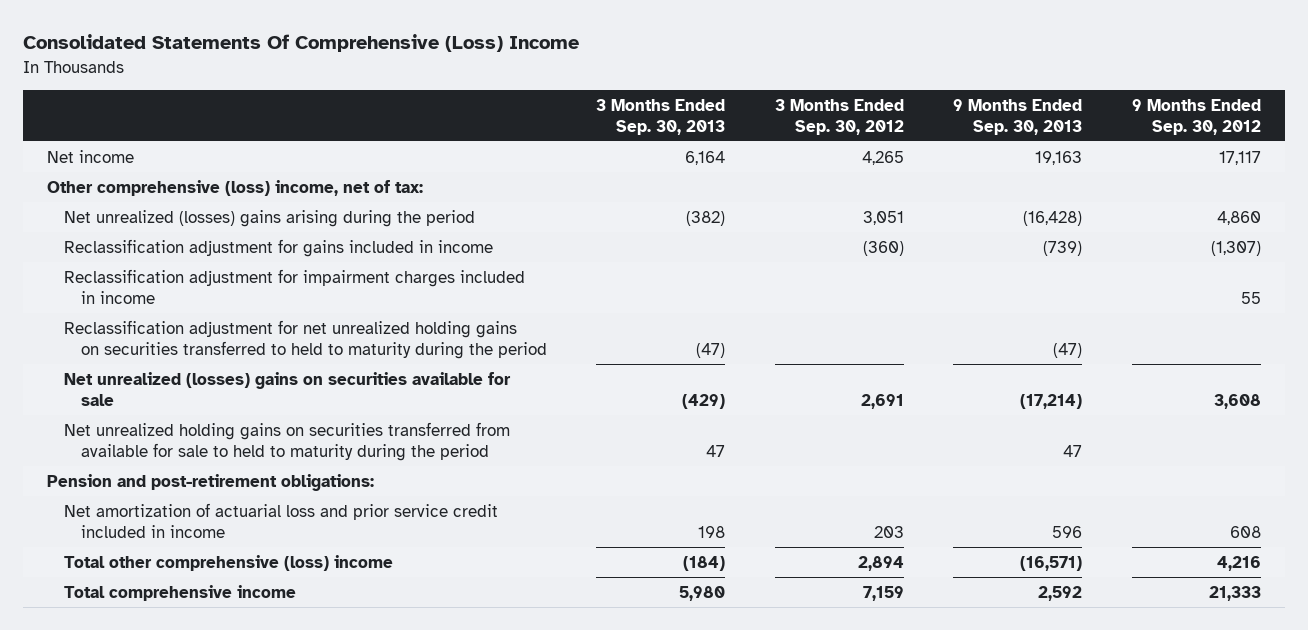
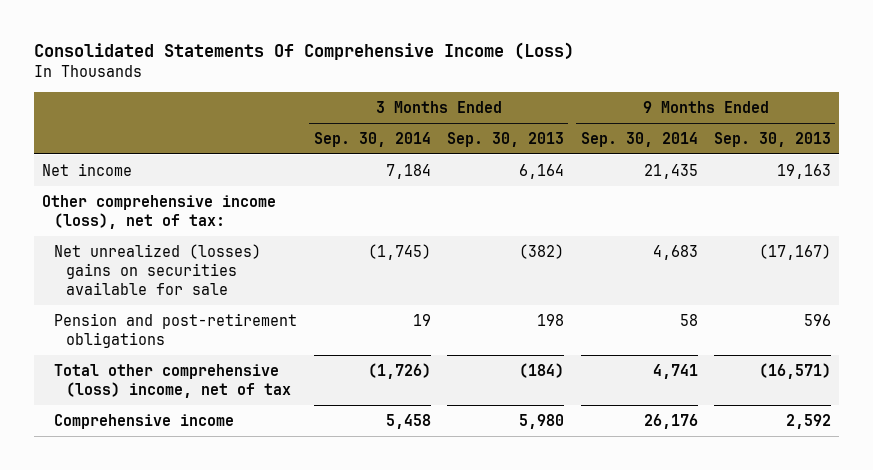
[22,34,579,53] Consolidated Statements Of Comprehensive (Loss) Income -> [34,42,575,61] Consolidated Statements Of Comprehensive Income (Loss)
[774,98,904,135] 3 Months Ended Sep. 30, 2012 -> none
[1131,98,1261,135] 9 Months Ended Sep. 30, 2012 -> none
none -> [313,131,431,147] Sep. 30, 2014
none -> [580,131,698,147] Sep. 30, 2014
[64,209,476,227] Net unrealized (losses) gains arising during the period -> none
[64,238,494,257] Reclassification adjustment for gains included in income -> none
[64,268,526,304] Reclassification adjustment for impairment charges included in income -> none
[64,319,547,359] Reclassification adjustment for net unrealized holding gains on securities transferred to held to maturity during the period -> none
[64,421,511,461] Net unrealized holding gains on securities transferred from available for sale to held to maturity during the period -> none
[47,473,375,491] Pension and post-retirement obligations: -> none
[47,179,424,196] Other comprehensive (loss) income, net of tax: -> [42,194,277,229] Other comprehensive income (loss), net of tax:
[682,393,726,409] (429) -> [519,243,565,259] (382)
[1020,393,1083,409] (17,214) -> [759,243,832,260] (17,167)
[64,502,499,538] Net amortization of actuarial loss and prior service credit included in income -> [54,312,298,348] Pension and post-retirement obligations
[64,554,394,571] Total other comprehensive (loss) income -> [54,363,291,398] Total other comprehensive (loss) income, net of tax
[64,584,297,601] Total comprehensive income -> [54,413,235,429] Comprehensive income

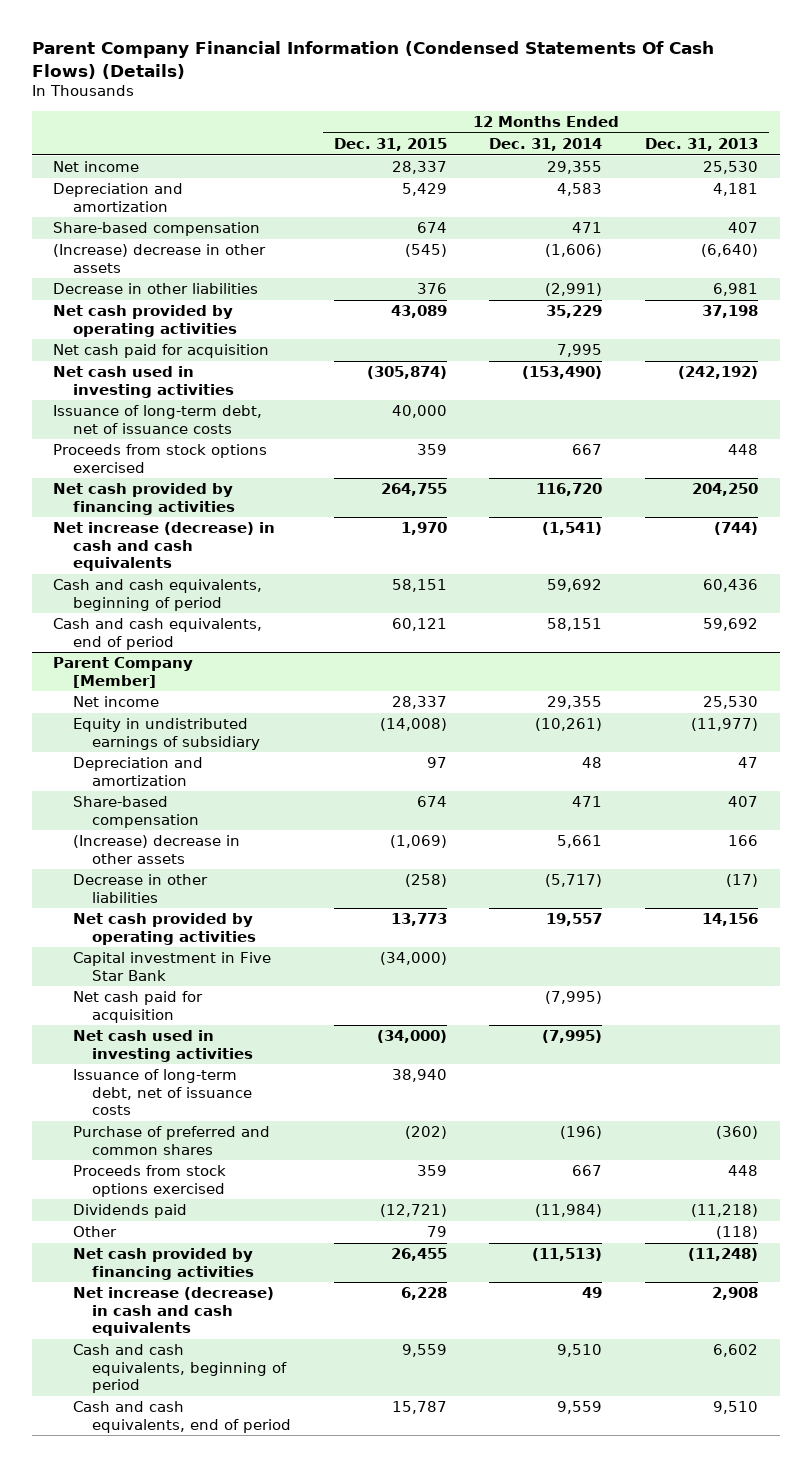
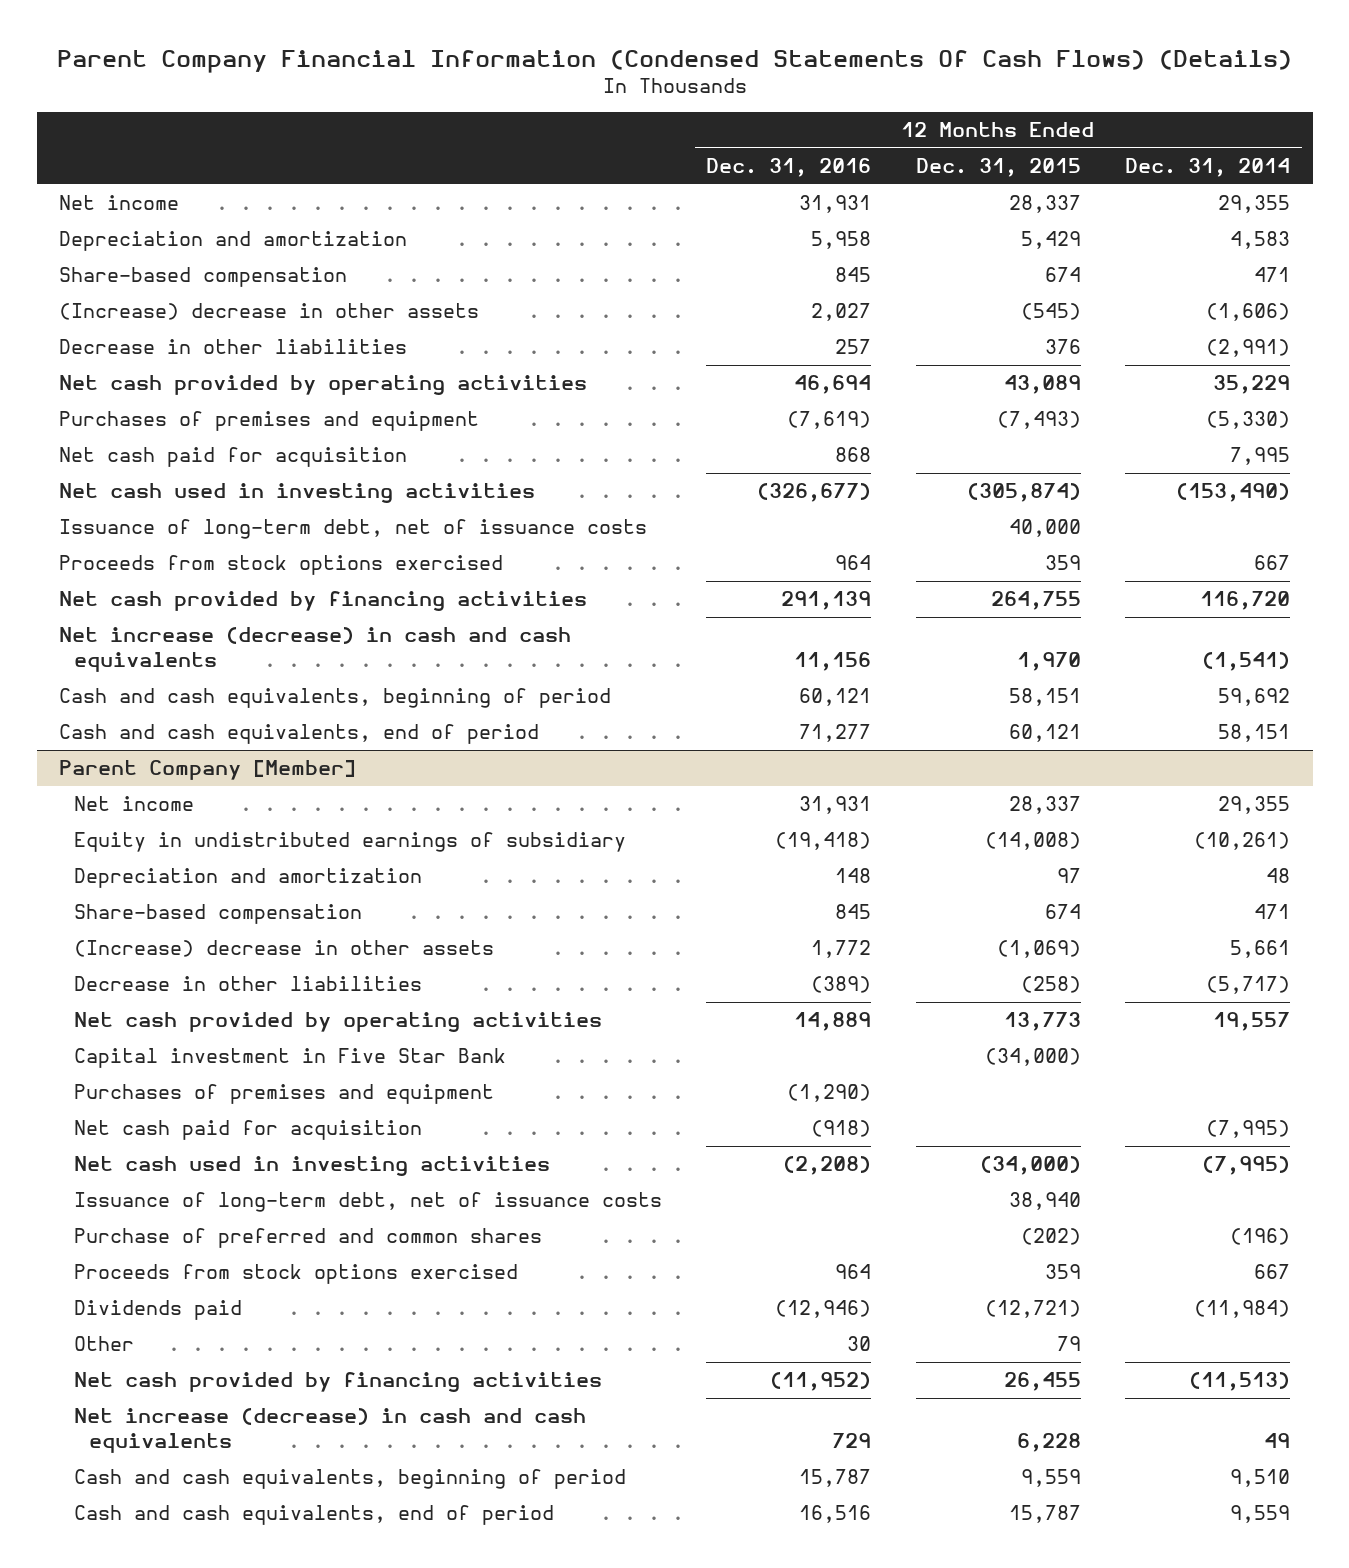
[645,137,759,151] Dec. 31, 2013 -> none
none -> [706,158,872,178] Dec. 31, 2016
none -> [58,411,479,432] Purchases of premises and equipment
none -> [73,1084,494,1105] Purchases of premises and equipment

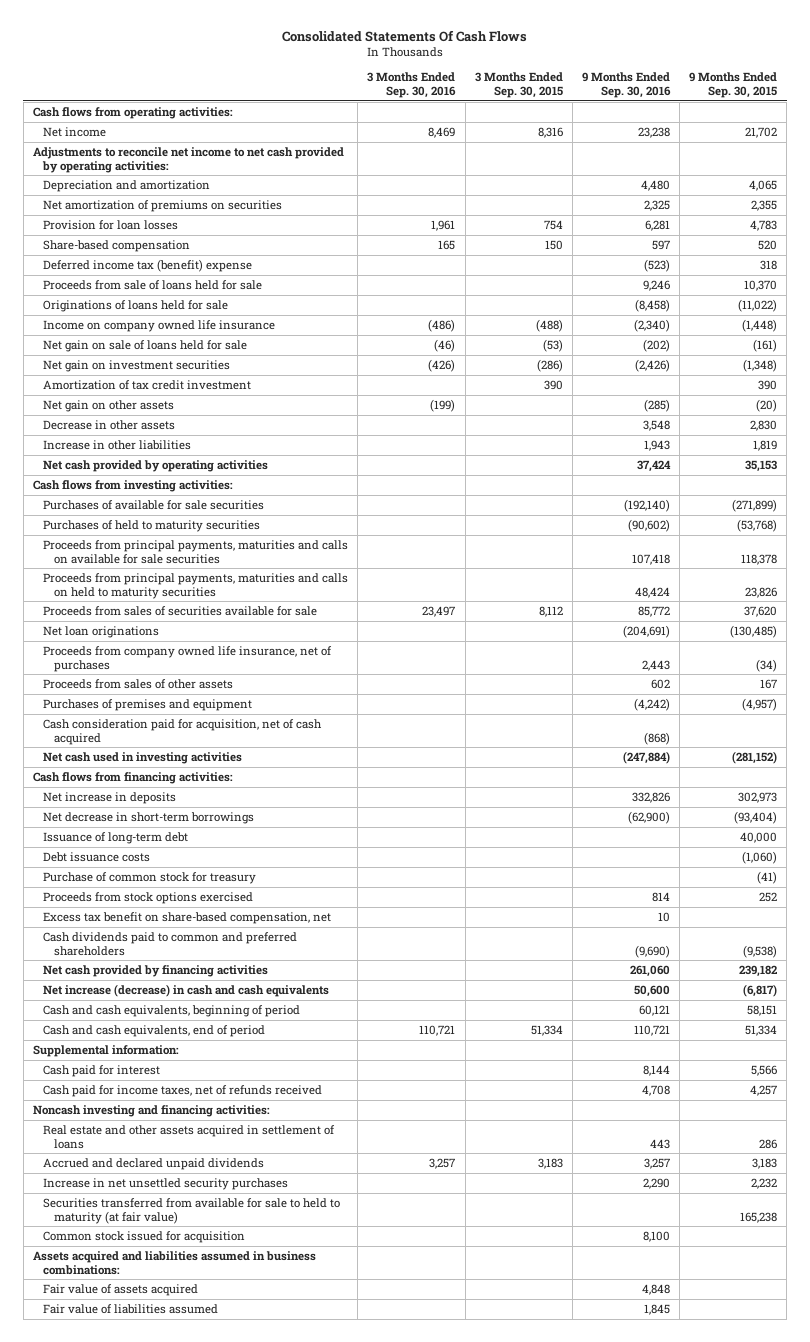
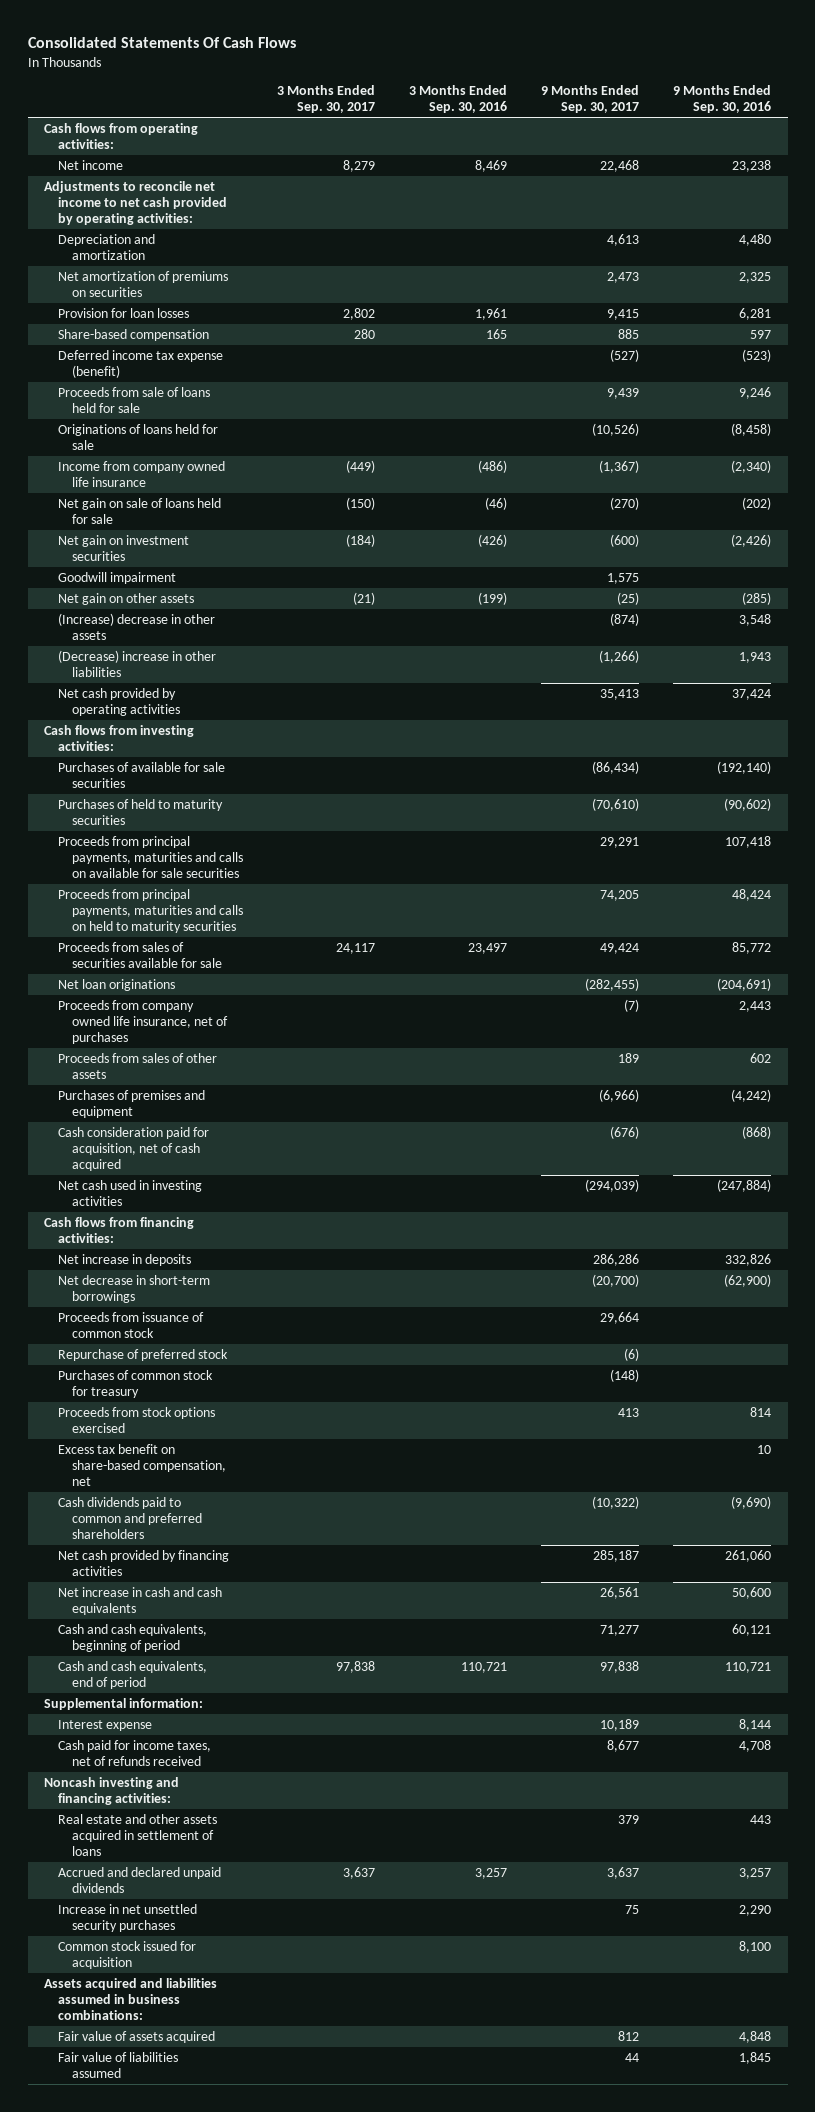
[474,72,563,99] 3 Months Ended Sep. 30, 2015 -> none
[689,72,778,99] 9 Months Ended Sep. 30, 2015 -> none
none -> [277,85,376,113] 3 Months Ended Sep. 30, 2017
none -> [540,85,639,113] 9 Months Ended Sep. 30, 2017
[43,258,253,272] Deferred income tax (benefit) expense -> [58,350,224,378] Deferred income tax expense (benefit)
[43,319,276,332] Income on company owned life insurance -> [58,461,226,487] Income from company owned life insurance
[43,379,252,390] Amortization of tax credit investment -> none
none -> [58,572,177,585] Goodwill impairment
[43,419,176,430] Decrease in other assets -> [58,613,216,640] (Increase) decrease in other assets
[43,439,192,450] Increase in other liabilities -> [58,650,217,677] (Decrease) increase in other liabilities
[43,831,189,844] Issuance of long-term debt -> none
[43,851,151,862] Debt issuance costs -> none
none -> [58,1312,205,1338] Proceeds from issuance of common stock
none -> [58,1349,229,1362] Repurchase of preferred stock
[43,871,257,884] Purchase of common stock for treasury -> [58,1370,214,1398] Purchases of common stock for treasury
[43,983,330,997] Net increase (decrease) in cash and cash equivalents -> [58,1587,223,1615] Net increase in cash and cash equivalents
[43,1064,161,1077] Cash paid for interest -> [58,1720,153,1732] Interest expense
[43,1197,341,1224] Securities transferred from available for sale to held to maturity (at fair value) -> none

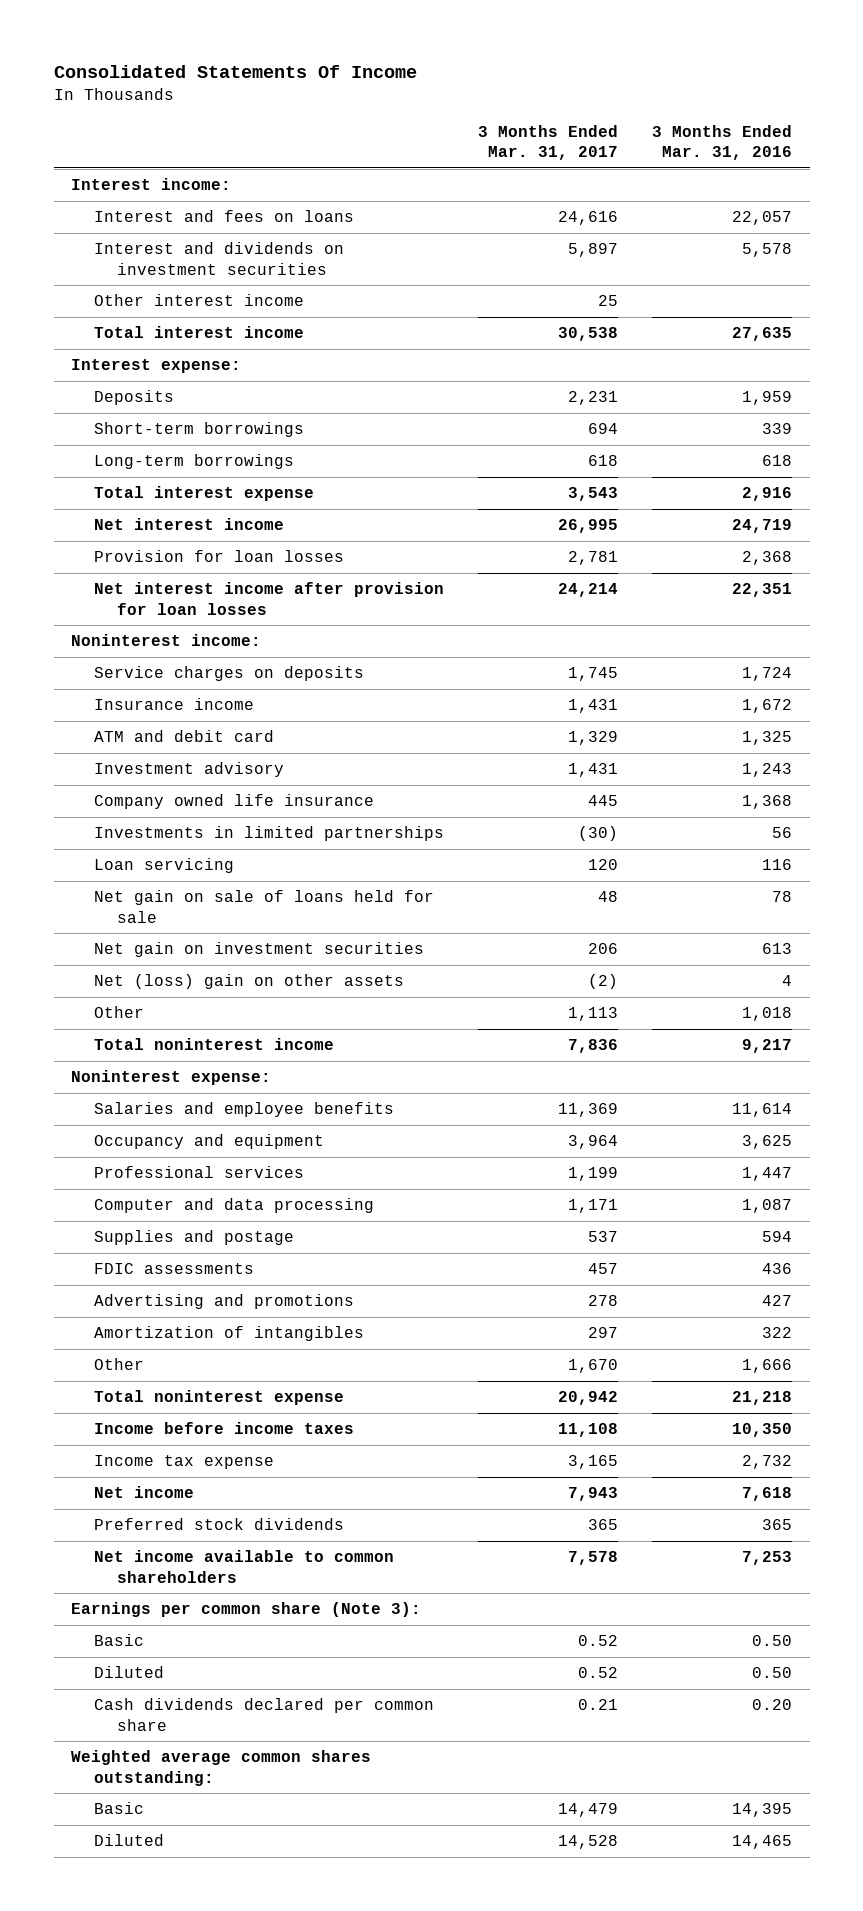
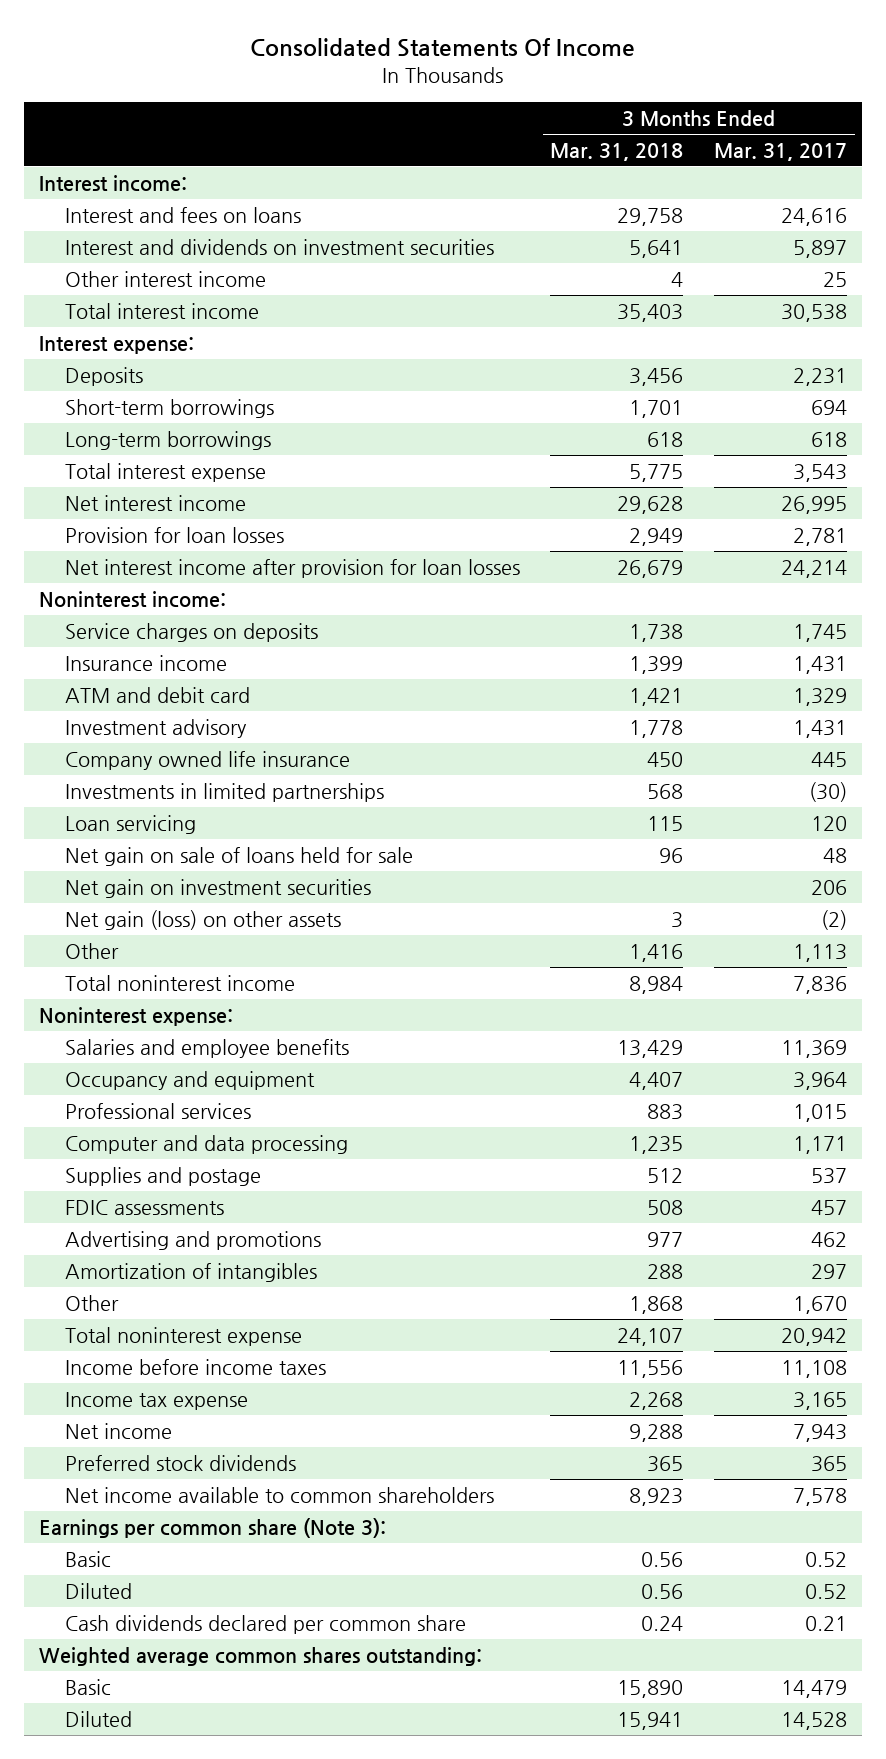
[652,124,793,161] 3 Months Ended Mar. 31, 2016 -> none
none -> [550,142,684,161] Mar. 31, 2018
[93,974,404,990] Net (loss) gain on other assets -> [64,909,341,930] Net gain (loss) on other assets
[568,1167,619,1182] 1,199 -> [793,1103,848,1122] 1,015
[588,1295,619,1307] 278 -> [811,1231,848,1247] 462

